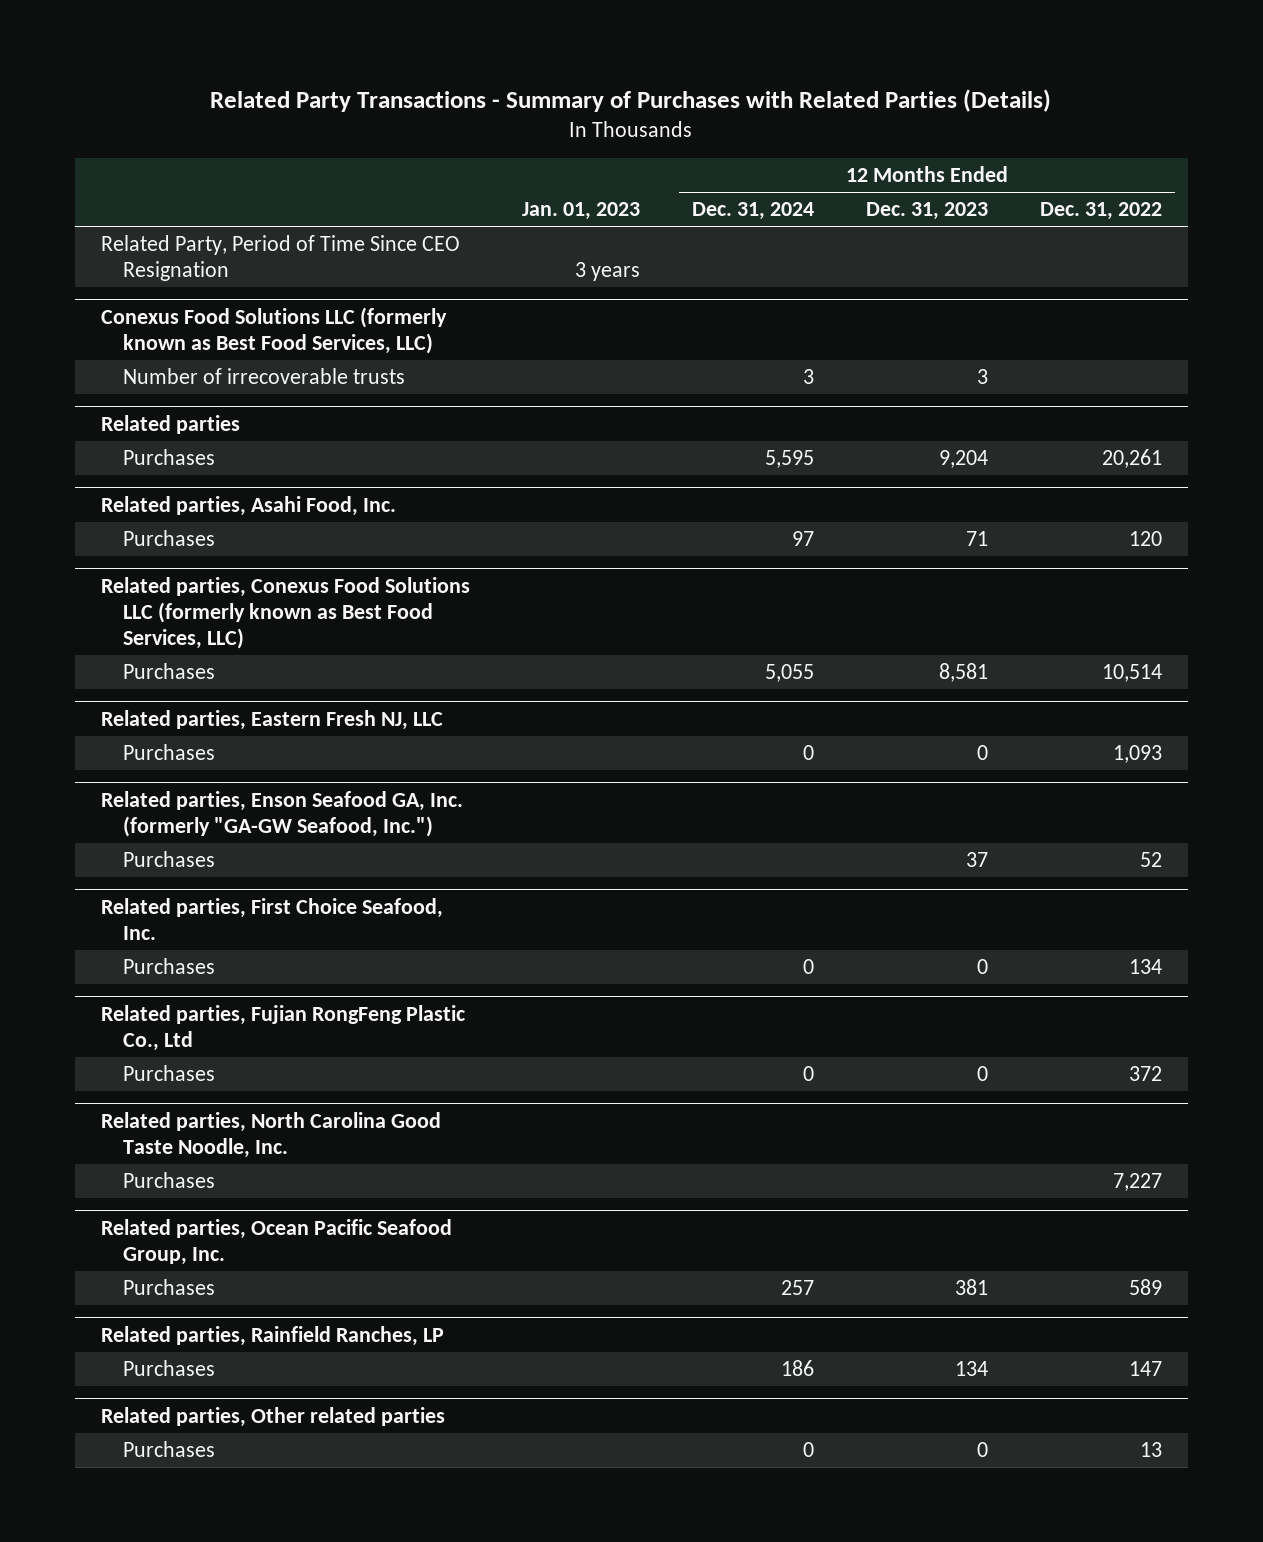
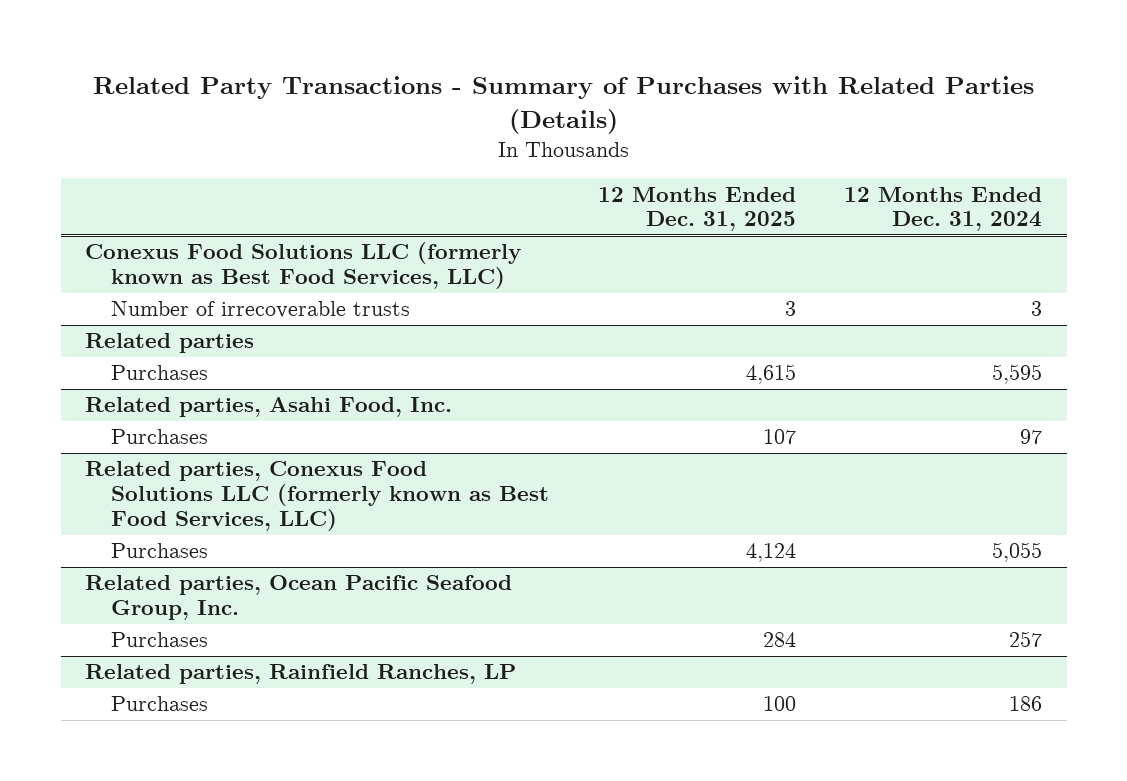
[521,202,640,221] Jan. 01, 2023 -> none
[865,202,988,221] Dec. 31, 2023 -> none
[1040,202,1163,221] Dec. 31, 2022 -> none
none -> [597,186,796,232] 12 Months Ended Dec. 31, 2025
[100,234,460,281] Related Party, Period of Time Since CEO Resignation -> none
[100,709,443,730] Related parties, Eastern Fresh NJ, LLC -> none
[123,743,216,760] Purchases -> none
[100,790,463,837] Related parties, Enson Seafood GA, Inc. (formerly "GA-GW Seafood, Inc.") -> none
[123,850,216,867] Purchases -> none
[100,897,443,940] Related parties, First Choice Seafood, Inc. -> none
[123,957,216,974] Purchases -> none
[100,1004,465,1051] Related parties, Fujian RongFeng Plastic Co., Ltd -> none
[123,1064,216,1081] Purchases -> none
[100,1111,441,1158] Related parties, North Carolina Good Taste Noodle, Inc. -> none
[123,1171,216,1188] Purchases -> none
[100,1406,445,1427] Related parties, Other related parties -> none
[123,1440,216,1457] Purchases -> none

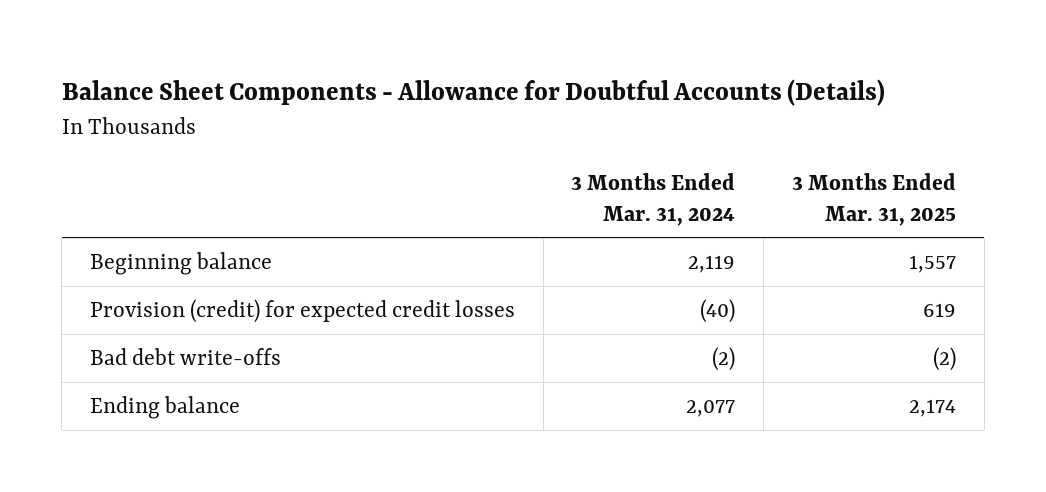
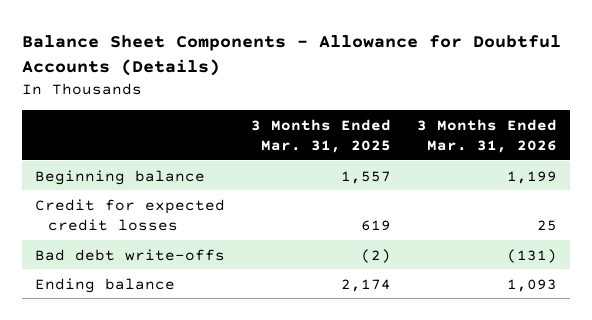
[571,172,736,226] 3 Months Ended Mar. 31, 2024 -> none
none -> [416,118,557,153] 3 Months Ended Mar. 31, 2026
[90,298,516,323] Provision (credit) for expected credit losses -> [34,198,225,231] Credit for expected credit losses

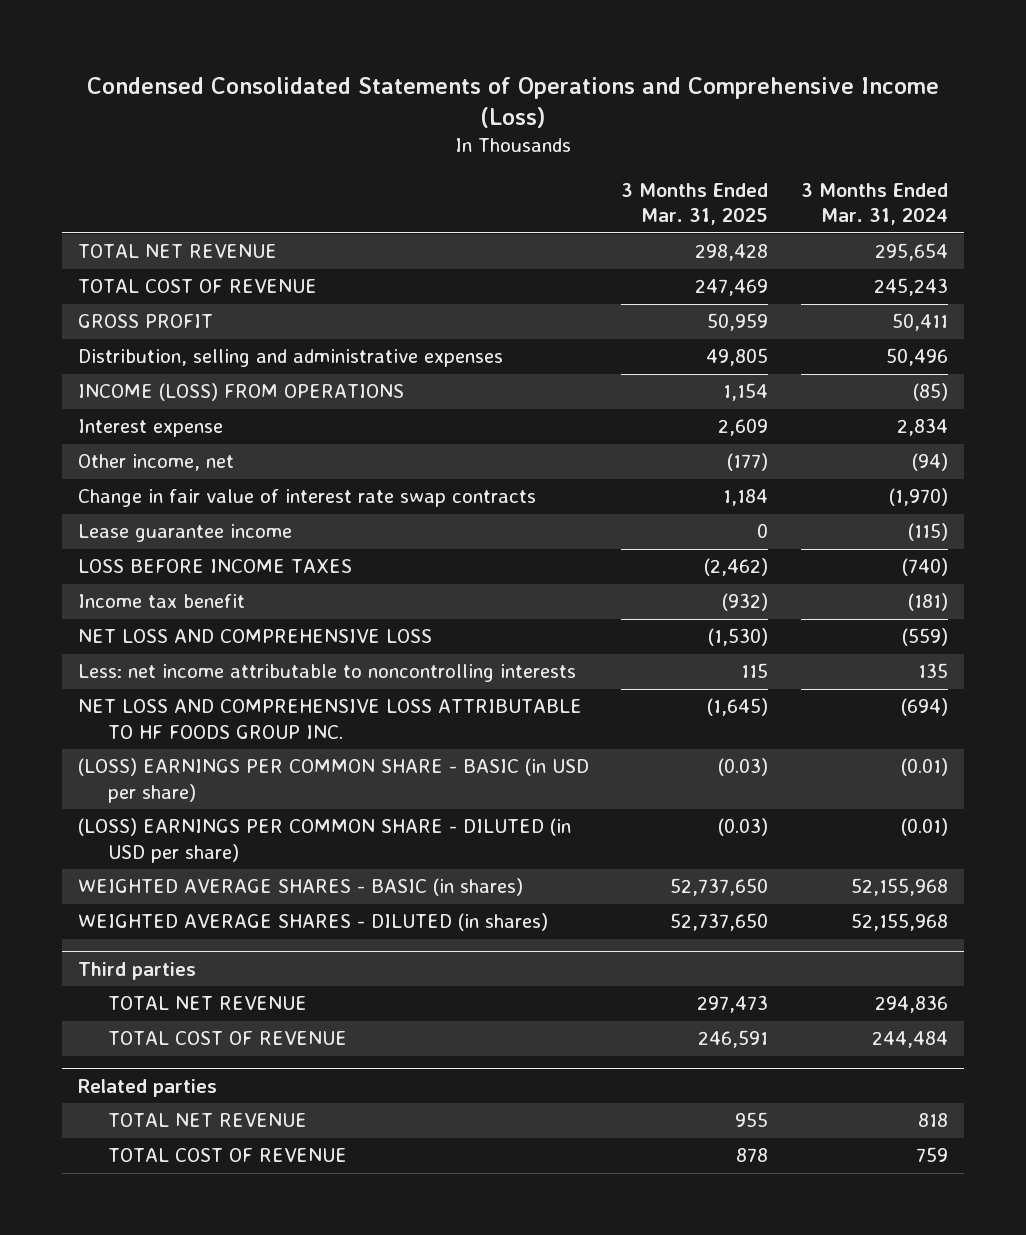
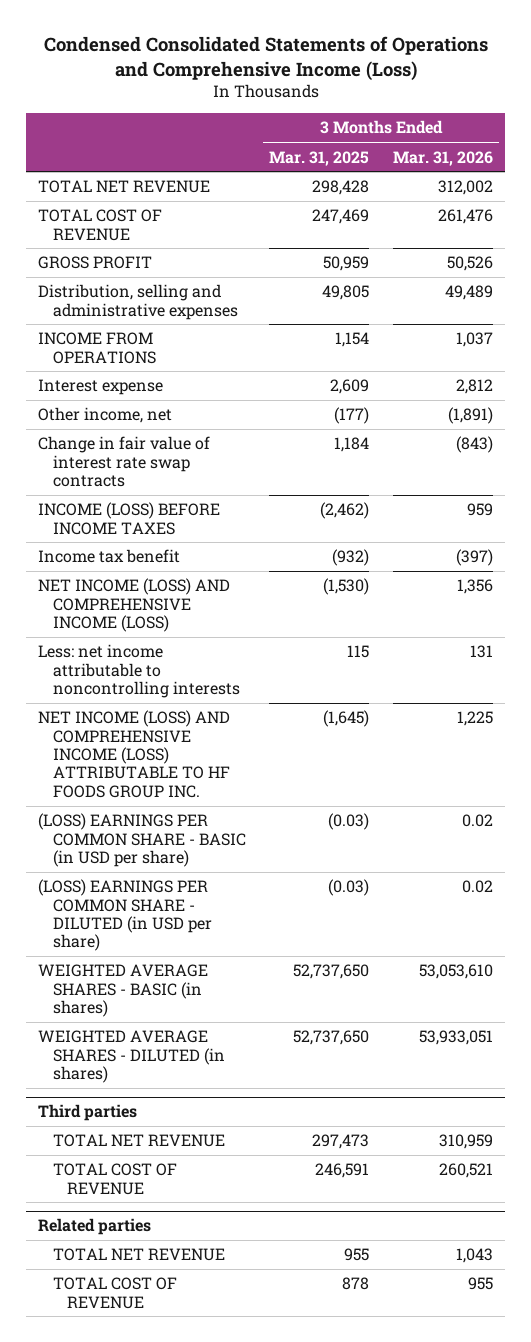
[800,182,948,226] 3 Months Ended Mar. 31, 2024 -> none
none -> [393,150,494,166] Mar. 31, 2026
[78,383,405,402] INCOME (LOSS) FROM OPERATIONS -> [38,332,156,364] INCOME FROM OPERATIONS
[78,524,293,543] Lease guarantee income -> none
[78,559,353,574] LOSS BEFORE INCOME TAXES -> [38,502,221,535] INCOME (LOSS) BEFORE INCOME TAXES
[78,629,433,644] NET LOSS AND COMPREHENSIVE LOSS -> [38,578,231,633] NET INCOME (LOSS) AND COMPREHENSIVE INCOME (LOSS)
[78,699,583,739] NET LOSS AND COMPREHENSIVE LOSS ATTRIBUTABLE TO HF FOODS GROUP INC. -> [38,710,231,798] NET INCOME (LOSS) AND COMPREHENSIVE INCOME (LOSS) ATTRIBUTABLE TO HF FOODS GROUP INC.

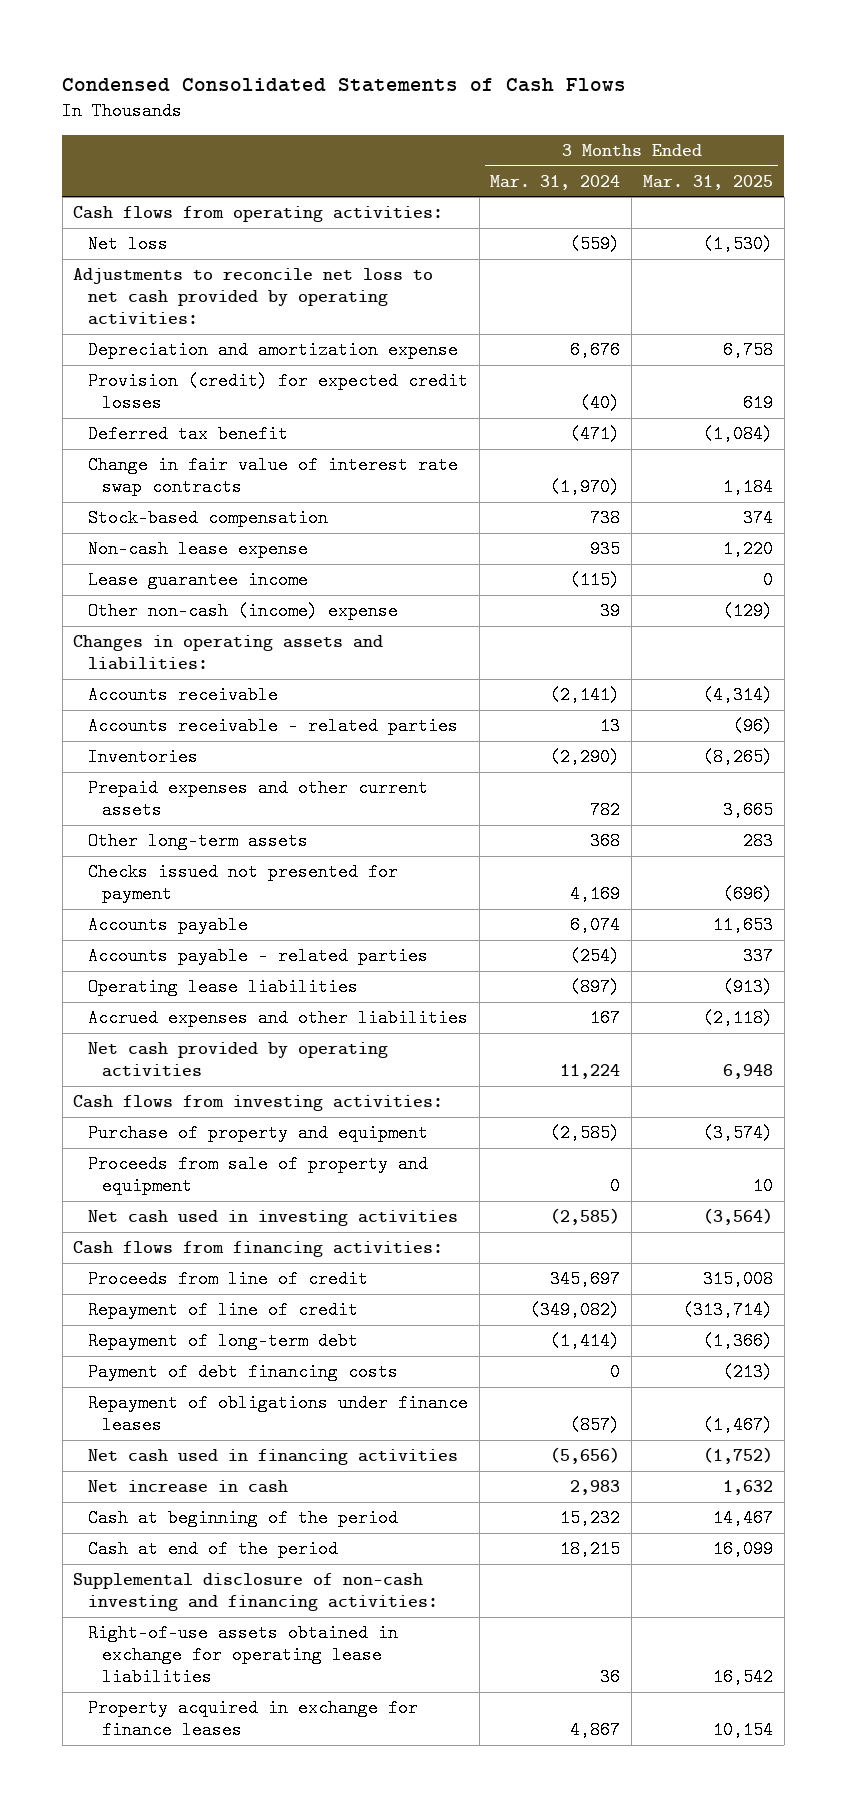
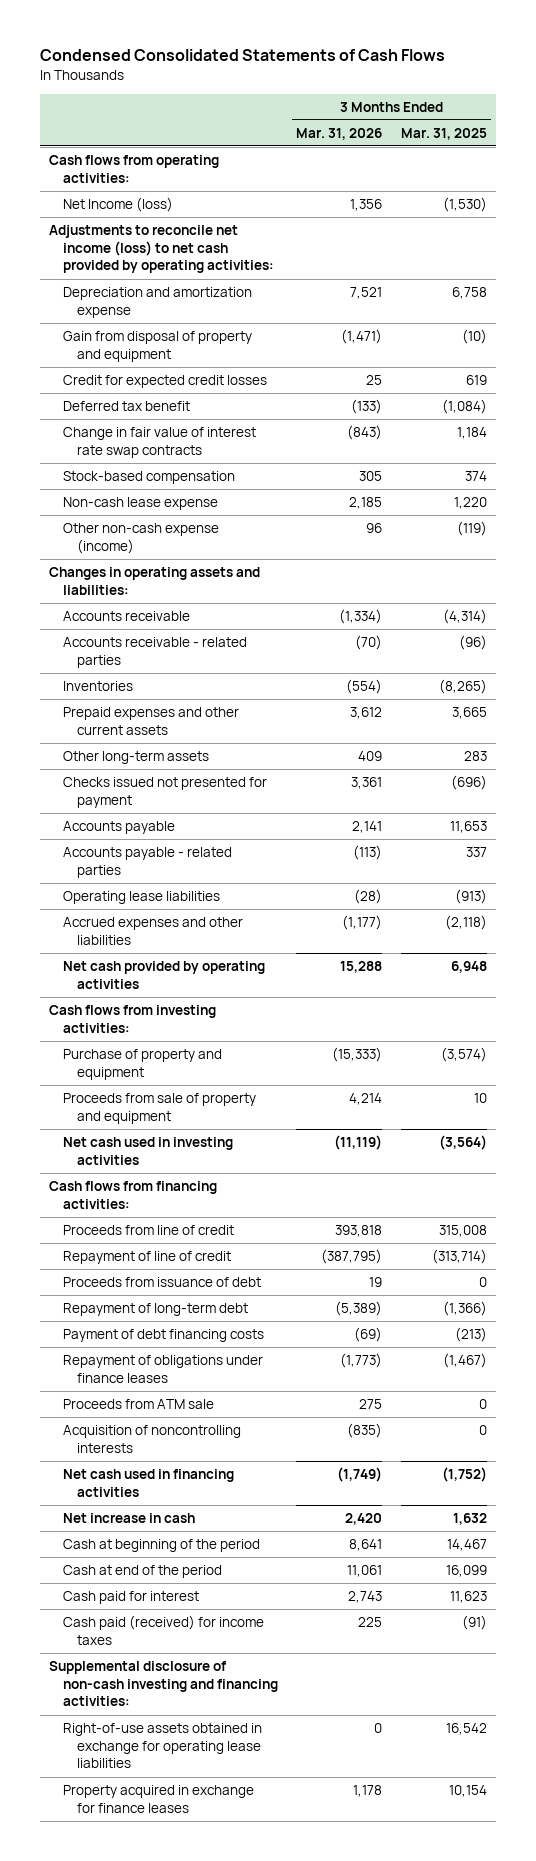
[490,174,621,190] Mar. 31, 2024 -> none
none -> [296,127,383,140] Mar. 31, 2026
[87,235,168,254] Net loss -> [63,197,174,213] Net Income (loss)
[73,268,434,325] Adjustments to reconcile net loss to net cash provided by operating activities: -> [49,225,275,274] Adjustments to reconcile net income (loss) to net cash provided by operating activities:
none -> [63,331,253,362] Gain from disposal of property and equipment
[87,372,468,412] Provision (credit) for expected credit losses -> [63,375,268,389] Credit for expected credit losses
[87,571,308,590] Lease guarantee income -> none
[87,602,398,621] Other non-cash (income) expense -> [63,523,220,554] Other non-cash expense (income)
[722,602,773,621] (129) -> [456,521,487,537] (119)
none -> [63,1277,262,1288] Proceeds from issuance of debt
none -> [63,1399,215,1410] Proceeds from ATM sale
none -> [63,1425,242,1453] Acquisition of noncontrolling interests
none -> [63,1591,200,1605] Cash paid for interest
none -> [63,1615,265,1645] Cash paid (received) for income taxes

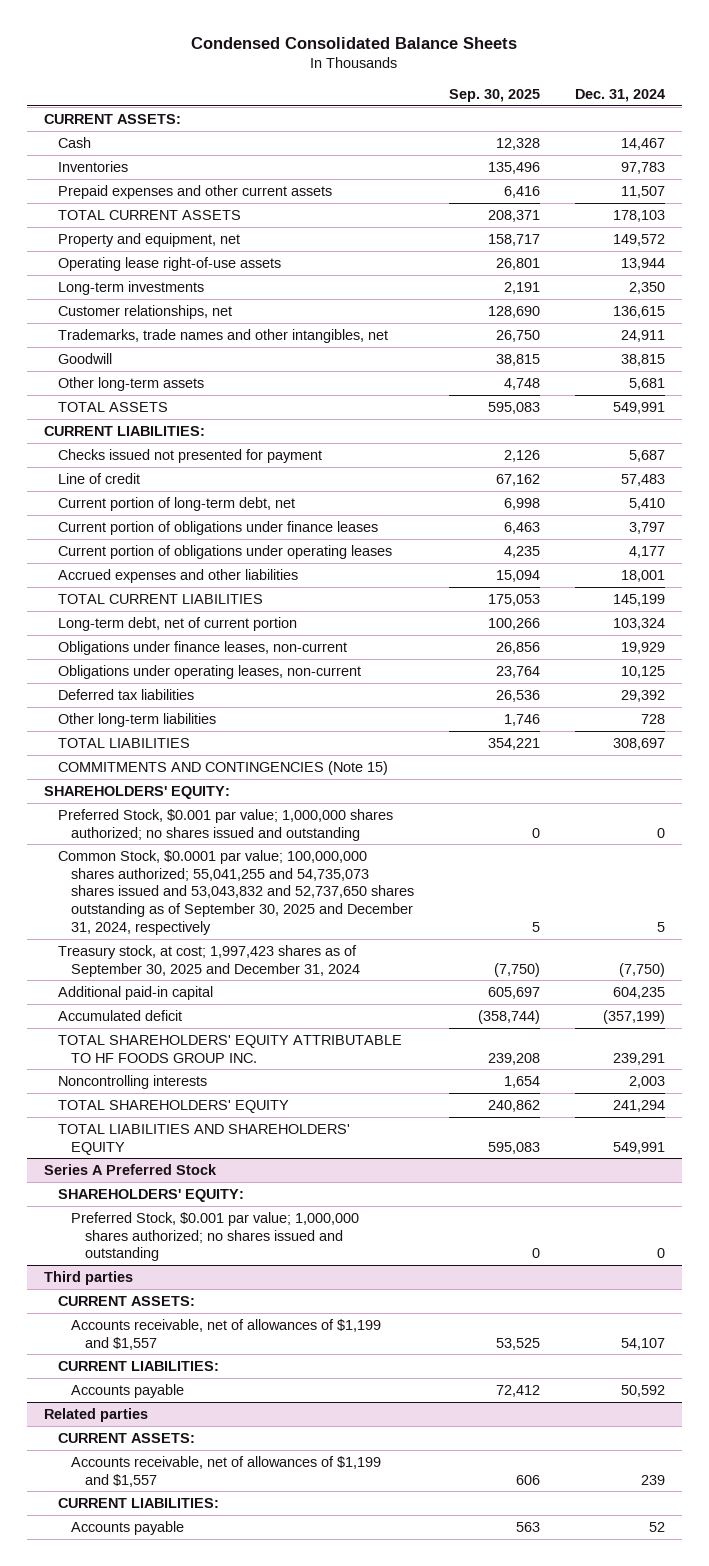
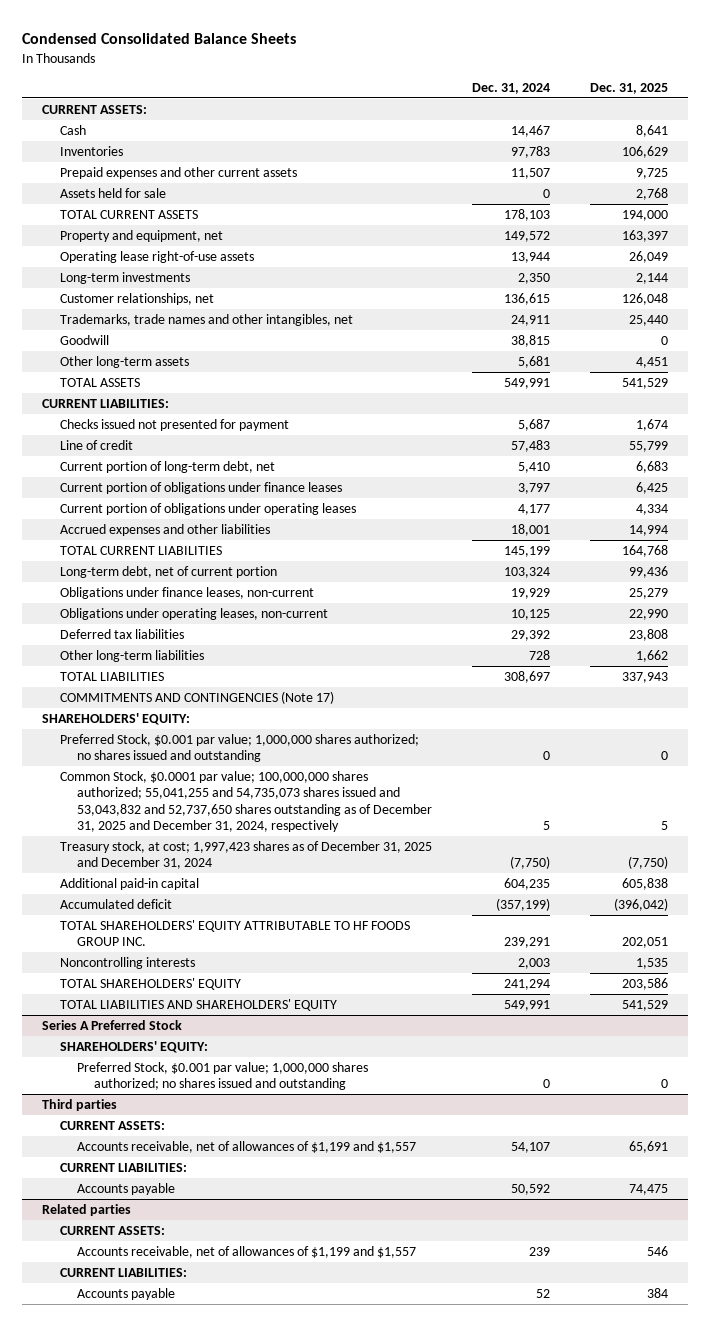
[449,88,541,102] Sep. 30, 2025 -> none
none -> [590,82,669,94] Dec. 31, 2025
none -> [59,188,166,199] Assets held for sale
[57,760,388,775] COMMITMENTS AND CONTINGENCIES (Note 15) -> [59,691,334,705] COMMITMENTS AND CONTINGENCIES (Note 17)
[57,849,415,935] Common Stock, $0.0001 par value; 100,000,000 shares authorized; 55,041,255 and 54,735,073 shares issued and 53,043,832 and 52,737,650 shares outstanding as of September 30, 2025 and December 31, 2024, respectively -> [59,771,432,833] Common Stock, $0.0001 par value; 100,000,000 shares authorized; 55,041,255 and 54,735,073 shares issued and 53,043,832 and 52,737,650 shares outstanding as of December 31, 2025 and December 31, 2024, respectively
[57,944,361,977] Treasury stock, at cost; 1,997,423 shares as of September 30, 2025 and December 31, 2024 -> [59,841,432,870] Treasury stock, at cost; 1,997,423 shares as of December 31, 2025 and December 31, 2024

